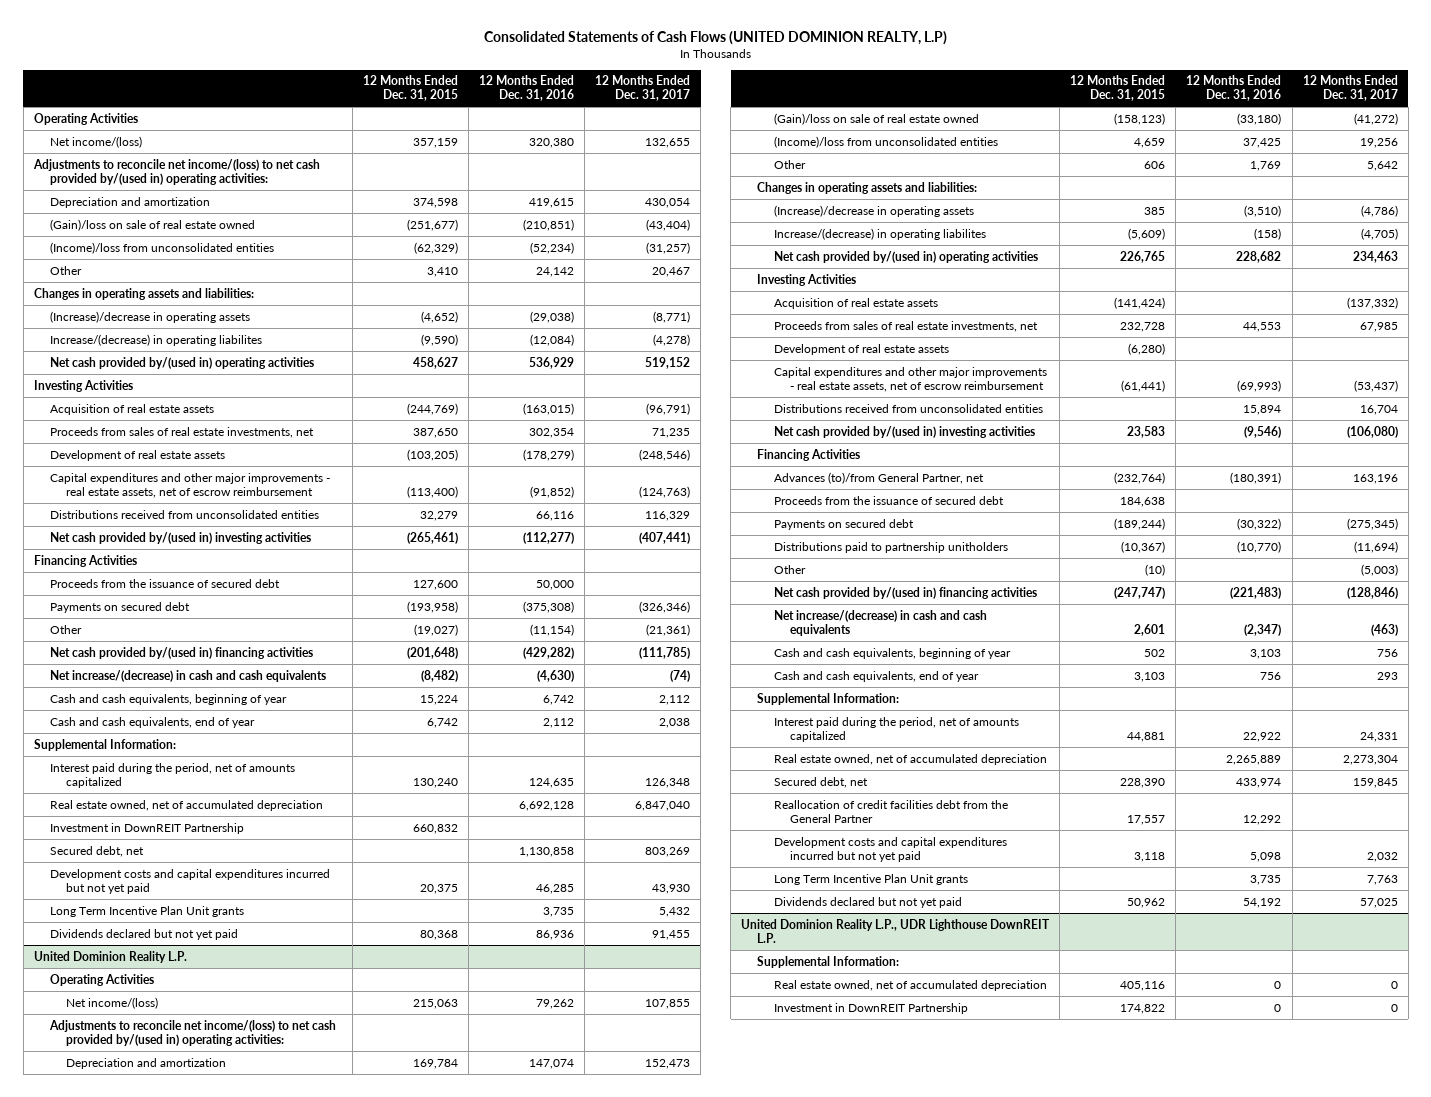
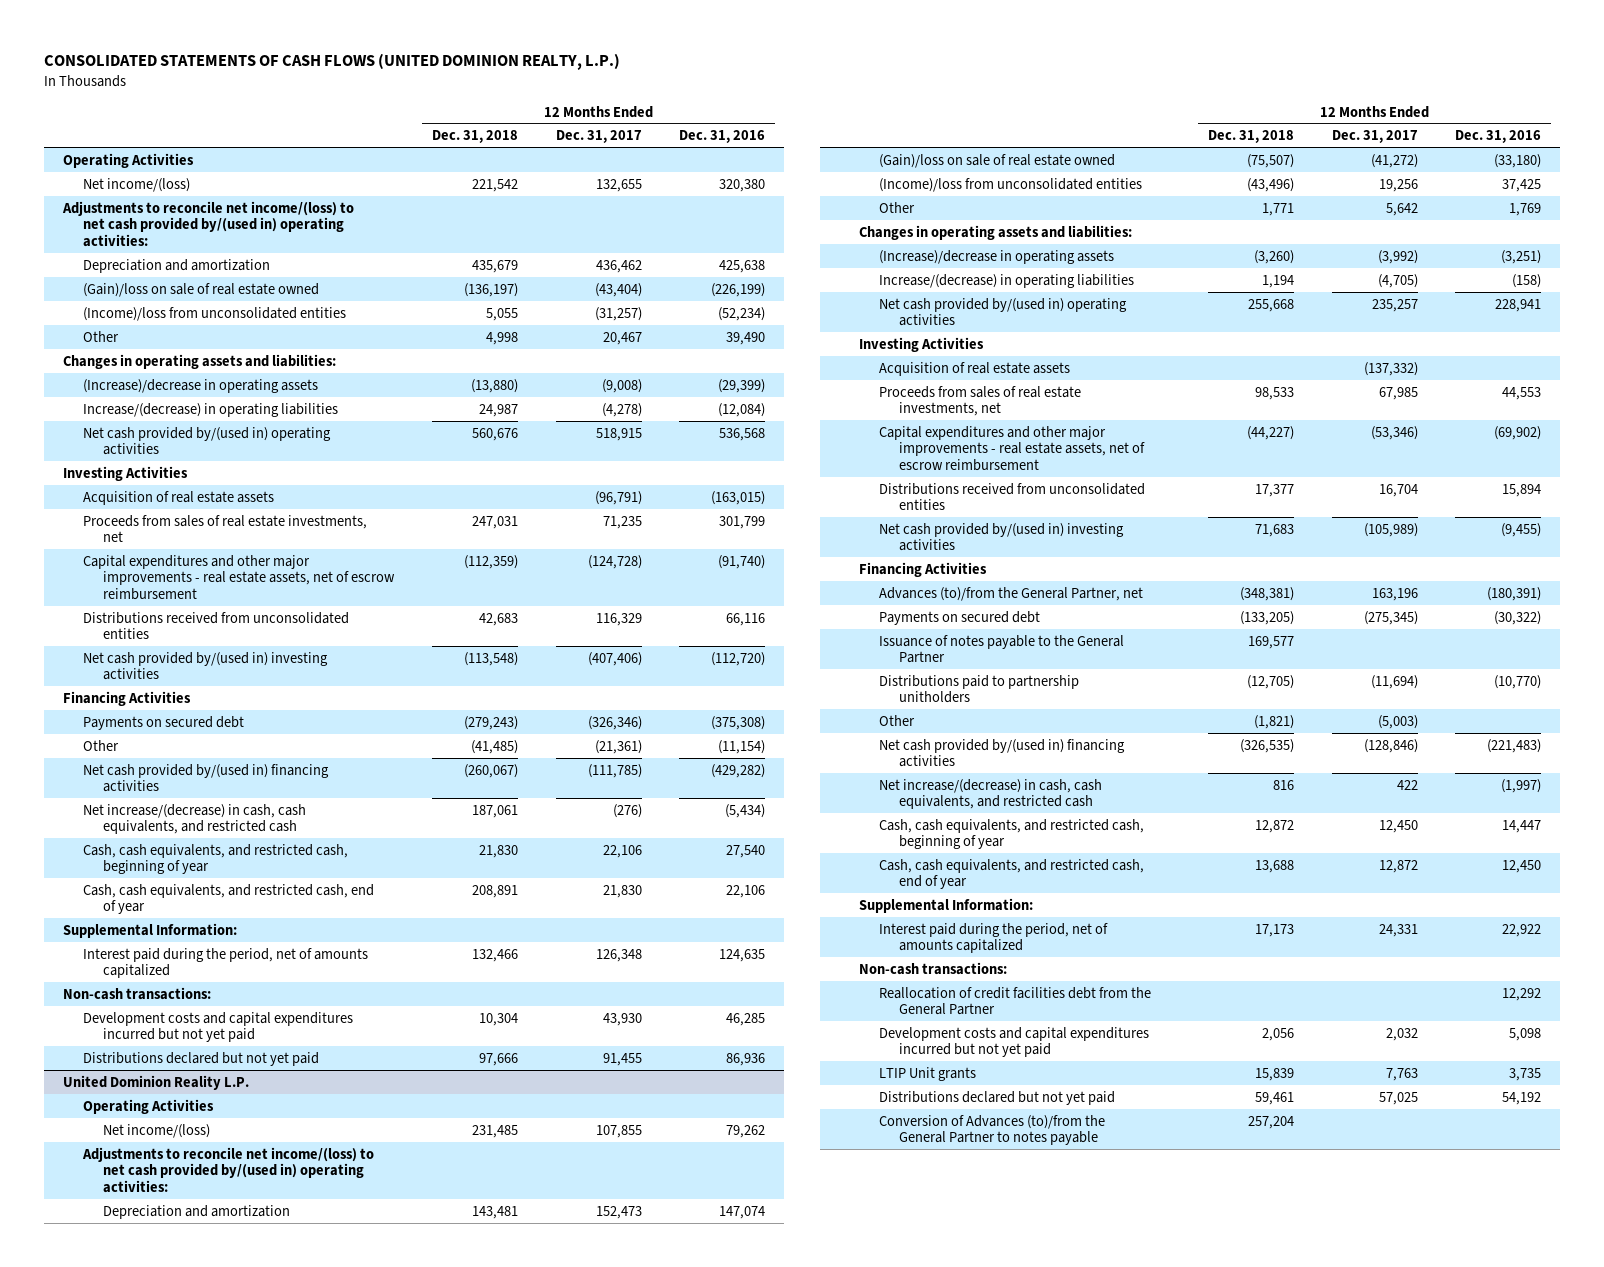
[483,30,947,45] Consolidated Statements of Cash Flows (UNITED DOMINION REALTY, L.P) -> [44,53,621,71] CONSOLIDATED STATEMENTS OF CASH FLOWS (UNITED DOMINION REALTY, L.P.)
[362,75,458,102] 12 Months Ended Dec. 31, 2015 -> none
none -> [431,130,518,144] Dec. 31, 2018
[528,197,574,208] 419,615 -> [719,259,766,273] 425,638
[645,197,691,208] 430,054 -> [595,259,642,273] 436,462
[522,218,574,231] (210,851) -> [711,282,766,297] (226,199)
[535,266,574,277] 24,142 -> [726,331,766,345] 39,490
[529,310,574,323] (29,038) -> [718,378,766,393] (29,399)
[653,310,691,323] (8,771) -> [601,378,642,393] (9,008)
[49,333,262,346] Increase/(decrease) in operating liabilites -> [83,402,339,417] Increase/(decrease) in operating liabilities
[528,356,574,369] 536,929 -> [719,427,766,441] 536,568
[645,356,691,369] 519,152 -> [595,427,642,441] 518,915
[49,449,225,461] Development of real estate assets -> none
[528,427,574,438] 302,354 -> [719,515,766,529] 301,799
[529,485,574,498] (91,852) -> [718,554,766,569] (91,740)
[639,485,691,498] (124,763) -> [587,554,642,569] (124,728)
[522,531,574,544] (112,277) -> [711,651,766,666] (112,720)
[639,531,691,544] (407,441) -> [587,651,642,666] (407,406)
[49,578,280,588] Proceeds from the issuance of secured debt -> none
[49,669,326,682] Net increase/(decrease) in cash and cash equivalents -> [83,803,307,835] Net increase/(decrease) in cash, cash equivalents, and restricted cash
[536,669,574,682] (4,630) -> [725,803,766,818] (5,434)
[670,669,691,682] (74) -> [612,803,642,818] (276)
[49,693,287,705] Cash and cash equivalents, beginning of year -> [83,843,349,875] Cash, cash equivalents, and restricted cash, beginning of year
[542,694,574,705] 6,742 -> [726,844,766,858] 27,540
[659,694,691,705] 2,112 -> [602,844,642,858] 22,106
[49,716,255,728] Cash and cash equivalents, end of year -> [83,883,375,915] Cash, cash equivalents, and restricted cash, end of year
[542,717,574,728] 2,112 -> [726,884,766,898] 22,106
[659,717,691,728] 2,038 -> [602,884,642,898] 21,830
[49,799,323,811] Real estate owned, net of accumulated depreciation -> none
[49,822,244,834] Investment in DownREIT Partnership -> none
[49,845,144,857] Secured debt, net -> none
none -> [63,986,212,1000] Non-cash transactions:
[49,905,244,917] Long Term Incentive Plan Unit grants -> none
[49,928,238,940] Dividends declared but not yet paid -> [83,1051,320,1066] Distributions declared but not yet paid
[1244,204,1282,217] (3,510) -> [1501,249,1542,264] (3,251)
[1360,204,1398,217] (4,786) -> [1377,249,1418,264] (3,992)
[773,227,986,240] Increase/(decrease) in operating liabilites -> [879,273,1135,288] Increase/(decrease) in operating liabilities
[1236,250,1282,263] 228,682 -> [1495,298,1542,312] 228,941
[1352,250,1398,263] 234,463 -> [1371,298,1418,312] 235,257
[773,343,949,355] Development of real estate assets -> none
[1237,379,1282,392] (69,993) -> [1494,425,1542,440] (69,902)
[1353,379,1398,392] (53,437) -> [1370,425,1418,440] (53,346)
[1244,425,1282,438] (9,546) -> [1501,522,1542,537] (9,455)
[1346,425,1398,438] (106,080) -> [1363,522,1418,537] (105,989)
[773,495,1004,505] Proceeds from the issuance of secured debt -> none
[773,471,984,484] Advances (to)/from General Partner, net -> [879,586,1144,601] Advances (to)/from the General Partner, net
none -> [879,634,1125,664] Issuance of notes payable to the General Partner
[773,609,987,636] Net increase/(decrease) in cash and cash equivalents -> [879,778,1103,810] Net increase/(decrease) in cash, cash equivalents, and restricted cash
[1244,623,1282,636] (2,347) -> [1501,778,1542,793] (1,997)
[1370,623,1398,636] (463) -> [1396,779,1418,790] 422
[773,647,1011,659] Cash and cash equivalents, beginning of year -> [879,818,1145,850] Cash, cash equivalents, and restricted cash, beginning of year
[1250,648,1282,659] 3,103 -> [1502,819,1542,833] 14,447
[1376,648,1398,657] 756 -> [1378,819,1418,833] 12,450
[773,670,979,682] Cash and cash equivalents, end of year -> [879,858,1145,890] Cash, cash equivalents, and restricted cash, end of year
[1260,671,1282,680] 756 -> [1502,859,1542,873] 12,450
[1376,671,1398,680] 293 -> [1378,859,1418,873] 12,872
[773,753,1047,765] Real estate owned, net of accumulated depreciation -> none
[773,776,868,788] Secured debt, net -> none
none -> [858,961,1007,975] Non-cash transactions:
[741,918,1051,943] United Dominion Reality L.P., UDR Lighthouse DownREIT L.P. -> none
[757,955,900,968] Supplemental Information: -> none
[773,979,1047,991] Real estate owned, net of accumulated depreciation -> none
[773,1002,968,1014] Investment in DownREIT Partnership -> none
[773,873,968,885] Long Term Incentive Plan Unit grants -> [879,1066,977,1081] LTIP Unit grants
[773,896,962,908] Dividends declared but not yet paid -> [879,1090,1116,1105] Distributions declared but not yet paid
none -> [879,1114,1106,1146] Conversion of Advances (to)/from the General Partner to notes payable

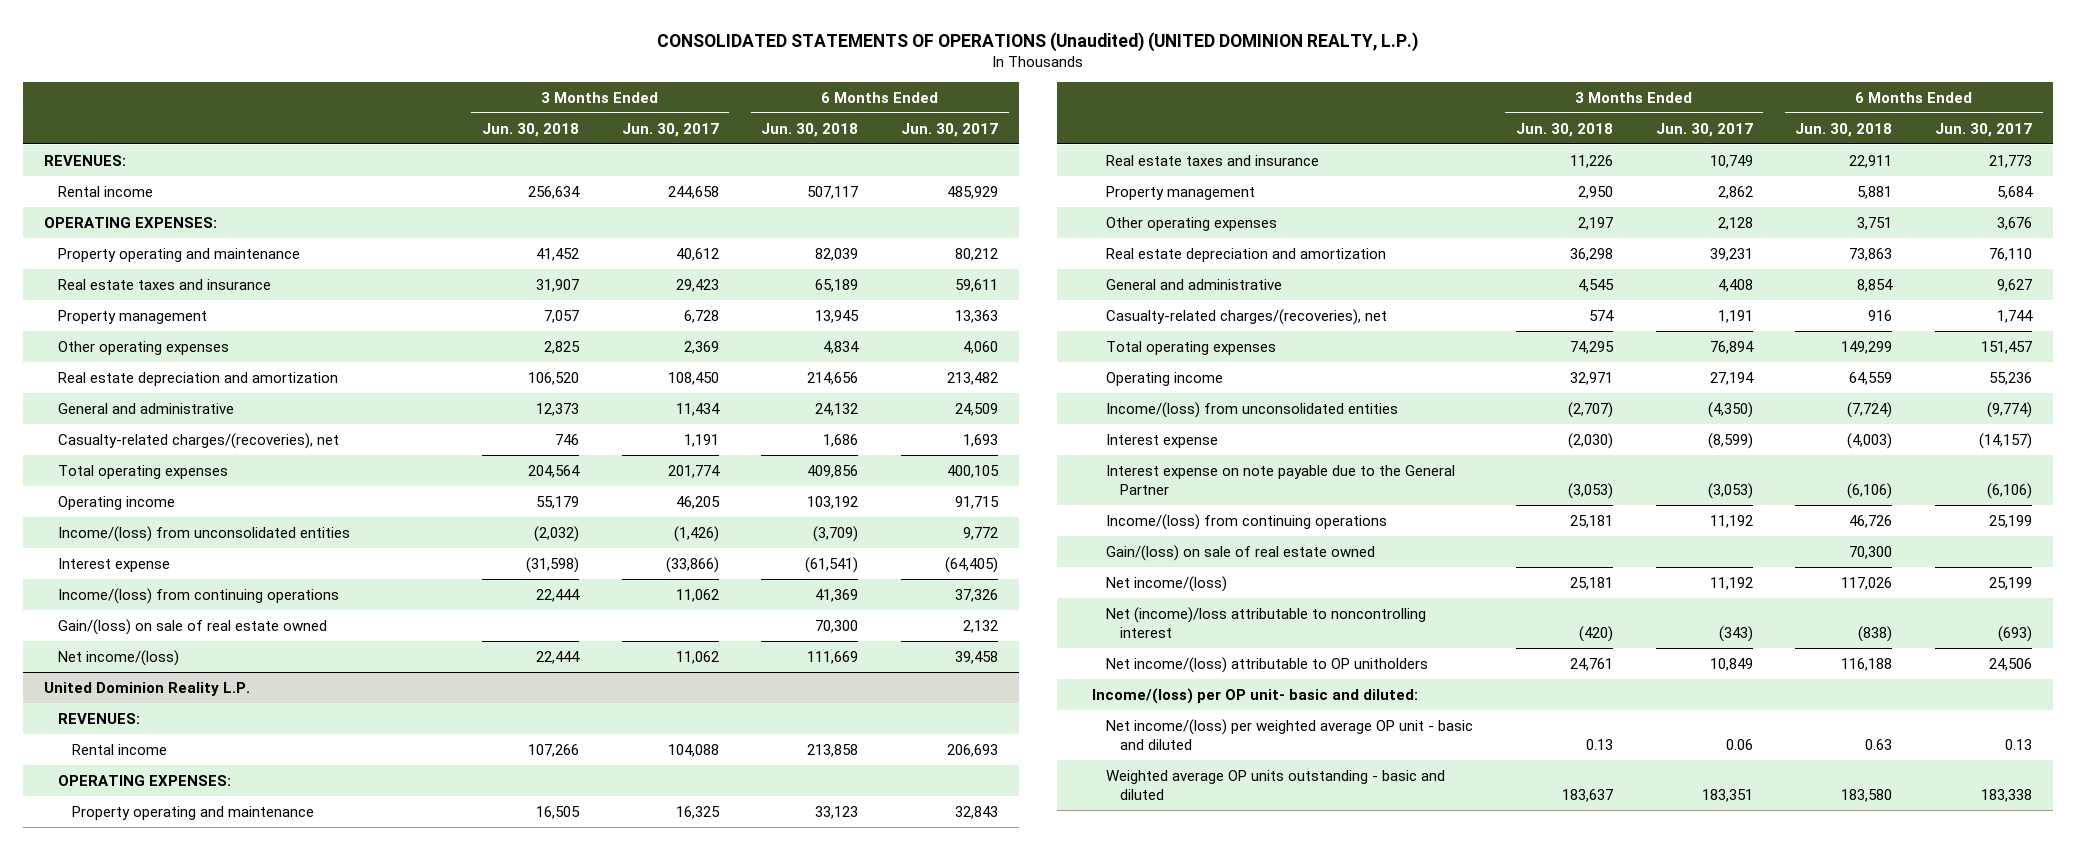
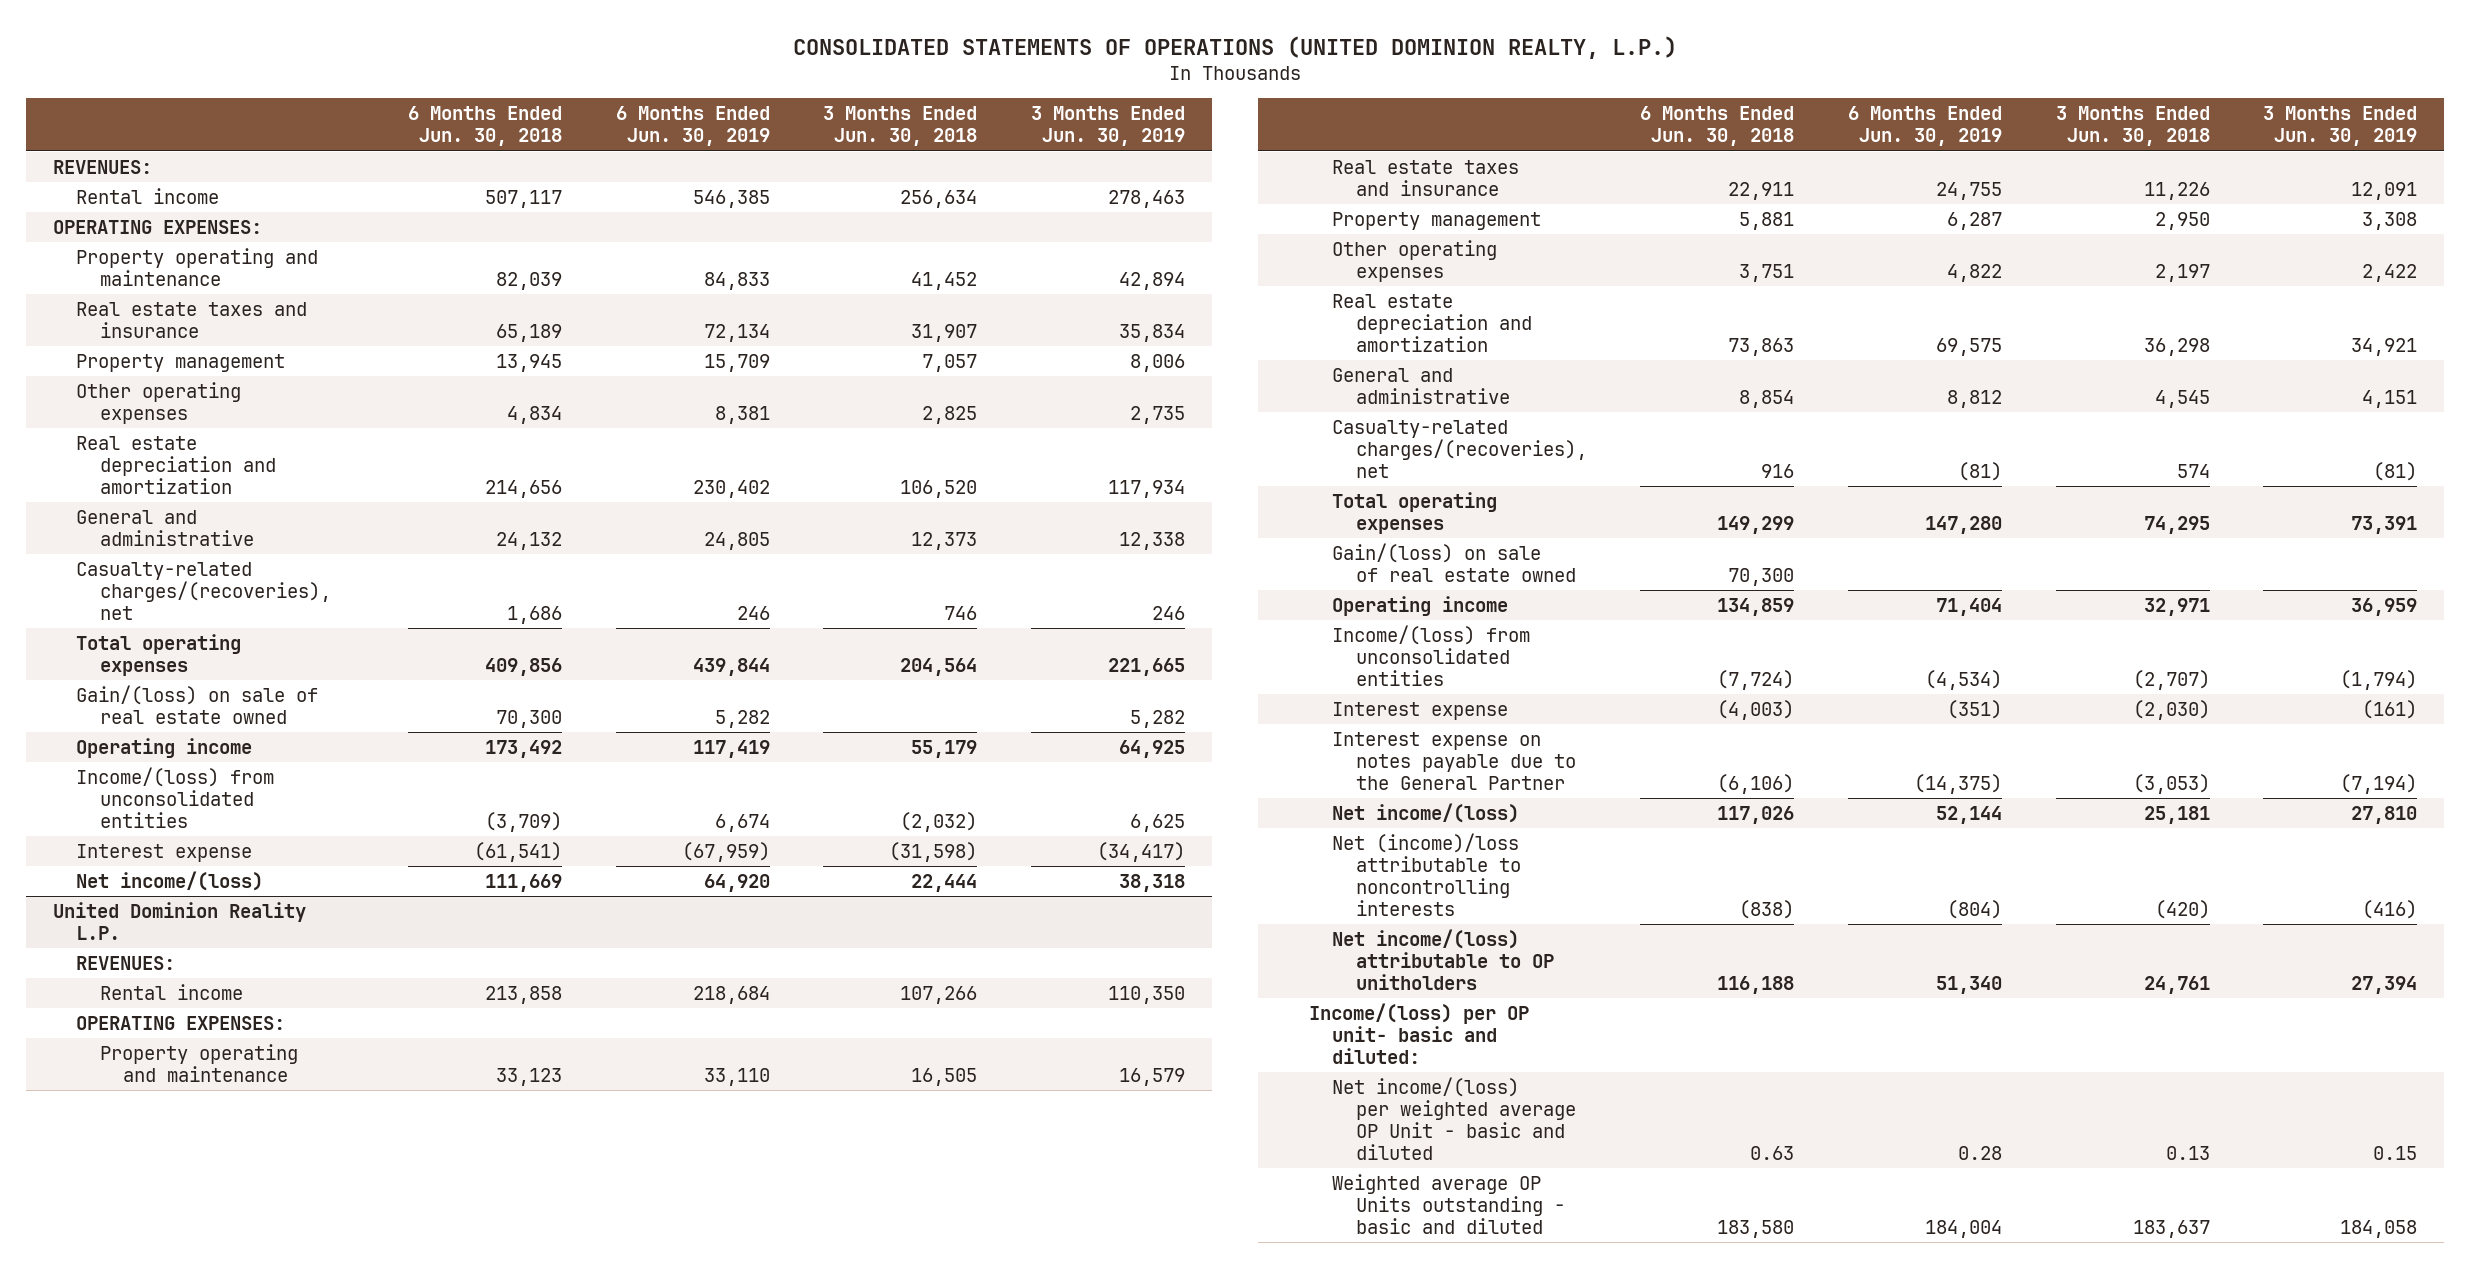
[657,31,1419,52] CONSOLIDATED STATEMENTS OF OPERATIONS (Unaudited) (UNITED DOMINION REALTY, L.P.) -> [792,35,1677,59] CONSOLIDATED STATEMENTS OF OPERATIONS (UNITED DOMINION REALTY, L.P.)
[621,122,719,137] Jun. 30, 2017 -> none
[900,122,998,137] Jun. 30, 2017 -> none
none -> [615,106,770,147] 6 Months Ended Jun. 30, 2019
none -> [1030,106,1185,147] 3 Months Ended Jun. 30, 2019
[58,618,328,635] Gain/(loss) on sale of real estate owned -> [76,684,319,724] Gain/(loss) on sale of real estate owned
[807,495,859,509] 103,192 -> [484,739,562,758] 173,492
[58,587,340,604] Income/(loss) from continuing operations -> none
[1106,544,1376,561] Gain/(loss) on sale of real estate owned -> [1332,542,1576,582] Gain/(loss) on sale of real estate owned
[1849,371,1893,385] 64,559 -> [1717,597,1795,616] 134,859
[1106,513,1388,530] Income/(loss) from continuing operations -> none
[1106,464,1456,495] Interest expense on note payable due to the General Partner -> [1332,731,1576,790] Interest expense on notes payable due to the General Partner
[1106,606,1427,638] Net (income)/loss attributable to noncontrolling interest -> [1332,832,1521,916] Net (income)/loss attributable to noncontrolling interests
[1106,718,1474,750] Net income/(loss) per weighted average OP unit - basic and diluted -> [1332,1076,1576,1160] Net income/(loss) per weighted average OP Unit - basic and diluted
[1106,769,1446,800] Weighted average OP units outstanding - basic and diluted -> [1332,1173,1565,1234] Weighted average OP Units outstanding - basic and diluted

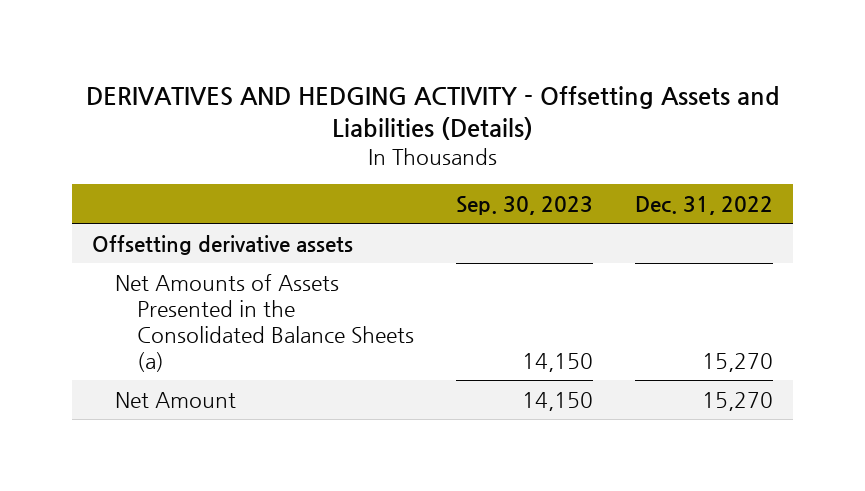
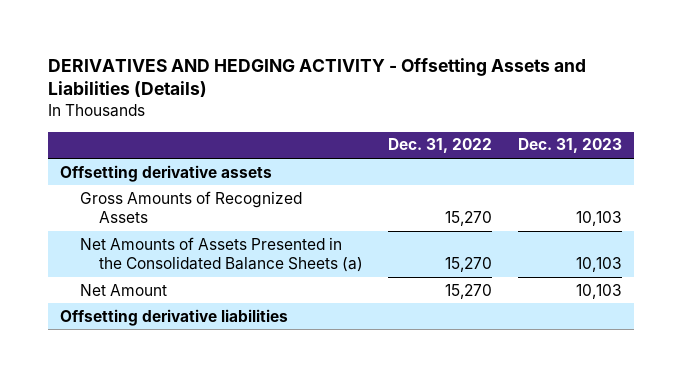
[456,196,594,216] Sep. 30, 2023 -> none
none -> [517,138,622,154] Dec. 31, 2023
none -> [79,190,302,224] Gross Amounts of Recognized Assets
none -> [60,308,289,326] Offsetting derivative liabilities

